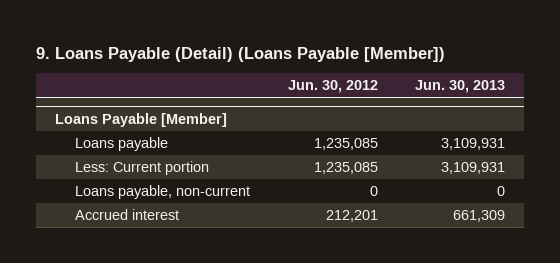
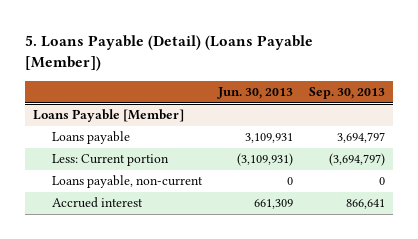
[36,46,446,62] 9. Loans Payable (Detail) (Loans Payable [Member]) -> [25,35,314,71] 5. Loans Payable (Detail) (Loans Payable [Member])
[287,80,378,94] Jun. 30, 2012 -> none
none -> [308,86,385,99] Sep. 30, 2013
[440,162,505,175] 3,109,931 -> [236,153,293,167] (3,109,931)

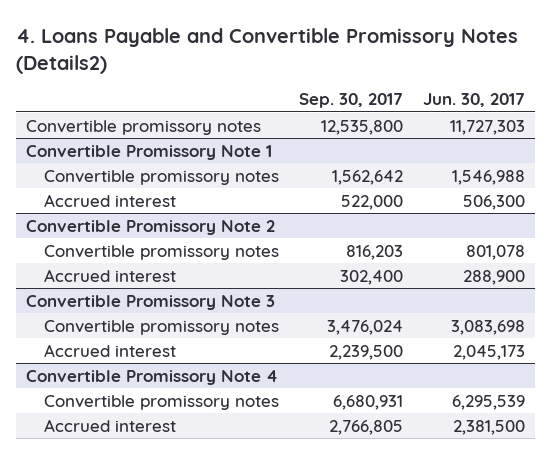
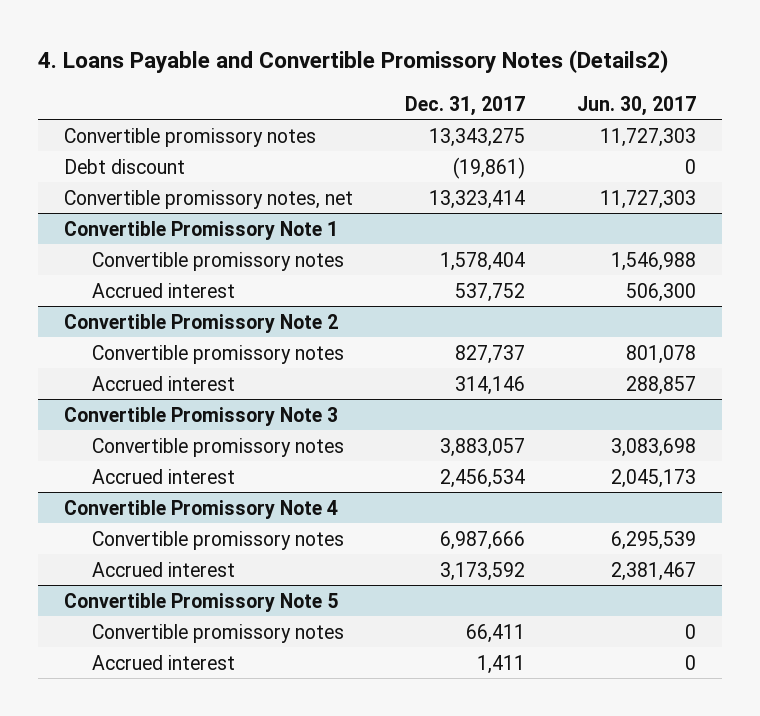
[299,93,404,109] Sep. 30, 2017 -> none
none -> [405,95,526,116] Dec. 31, 2017
none -> [64,158,186,174] Debt discount
none -> [64,189,354,209] Convertible promissory notes, net
[463,269,526,285] 288,900 -> [626,375,697,395] 288,857
[453,419,526,435] 2,381,500 -> [611,561,697,581] 2,381,467
none -> [64,592,339,612] Convertible Promissory Note 5
none -> [92,623,345,643] Convertible promissory notes
none -> [92,654,236,670] Accrued interest

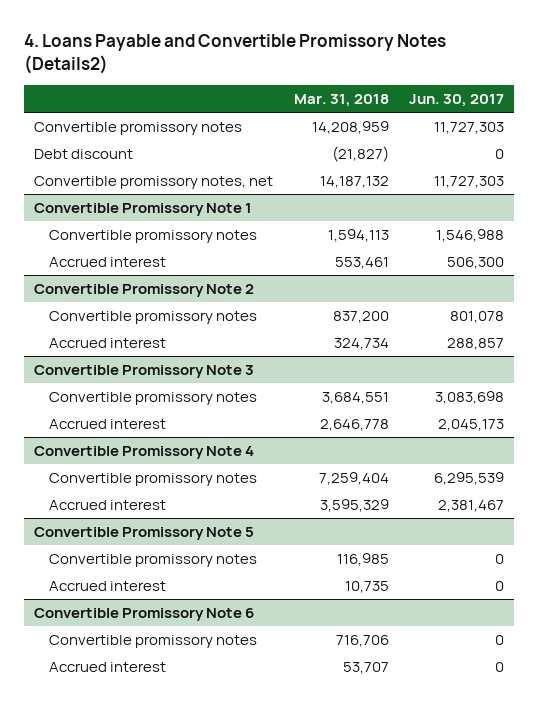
[405,95,526,116] Dec. 31, 2017 -> none
none -> [293,93,389,107] Mar. 31, 2018
none -> [34,608,255,622] Convertible Promissory Note 6
none -> [49,635,258,649] Convertible promissory notes
none -> [49,662,167,673] Accrued interest

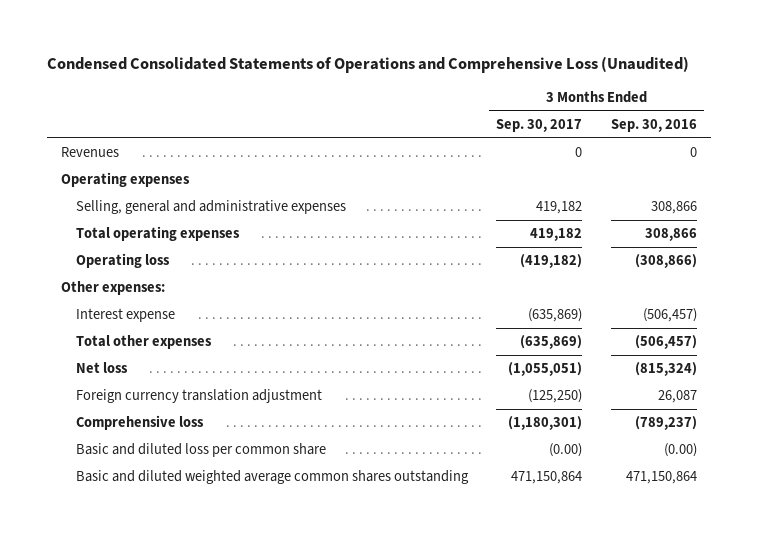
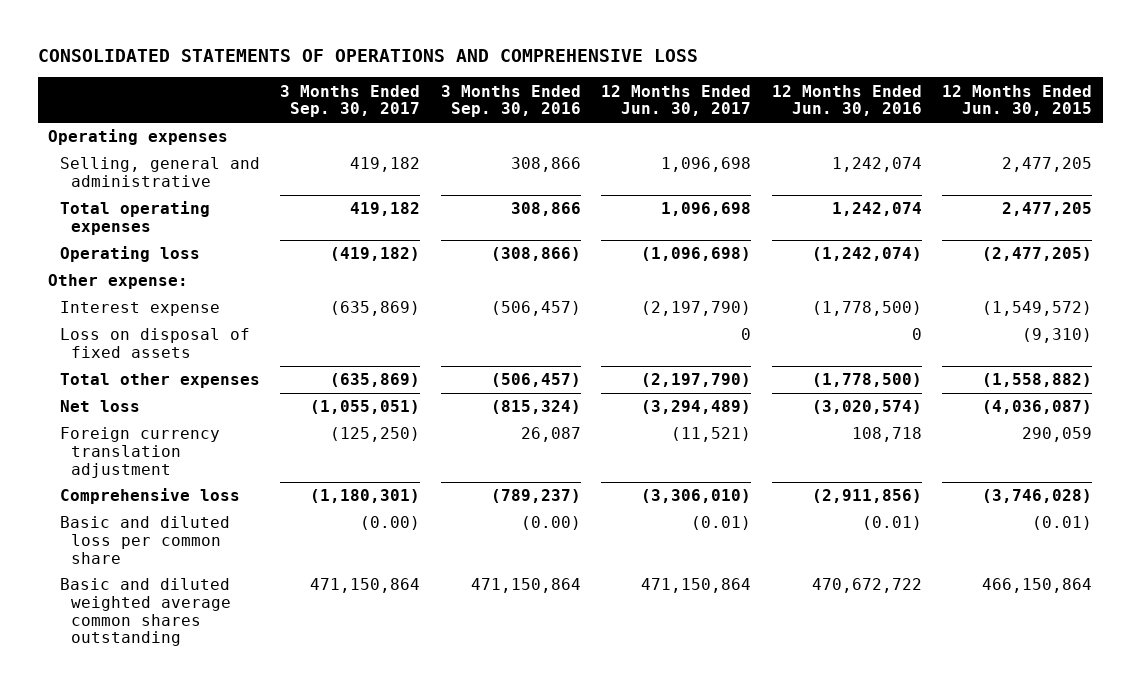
[46,56,689,74] Condensed Consolidated Statements of Operations and Comprehensive Loss (Unaudited) -> [38,48,699,62] CONSOLIDATED STATEMENTS OF OPERATIONS AND COMPREHENSIVE LOSS
none -> [601,84,752,117] 12 Months Ended Jun. 30, 2017
none -> [771,84,922,117] 12 Months Ended Jun. 30, 2016
none -> [942,84,1093,117] 12 Months Ended Jun. 30, 2015
[61,147,120,158] Revenues -> none
[75,200,346,215] Selling, general and administrative expenses -> [59,157,260,187] Selling, general and administrative
[61,281,166,296] Other expenses: -> [48,274,189,290] Other expense:
none -> [59,328,250,358] Loss on disposal of fixed assets

